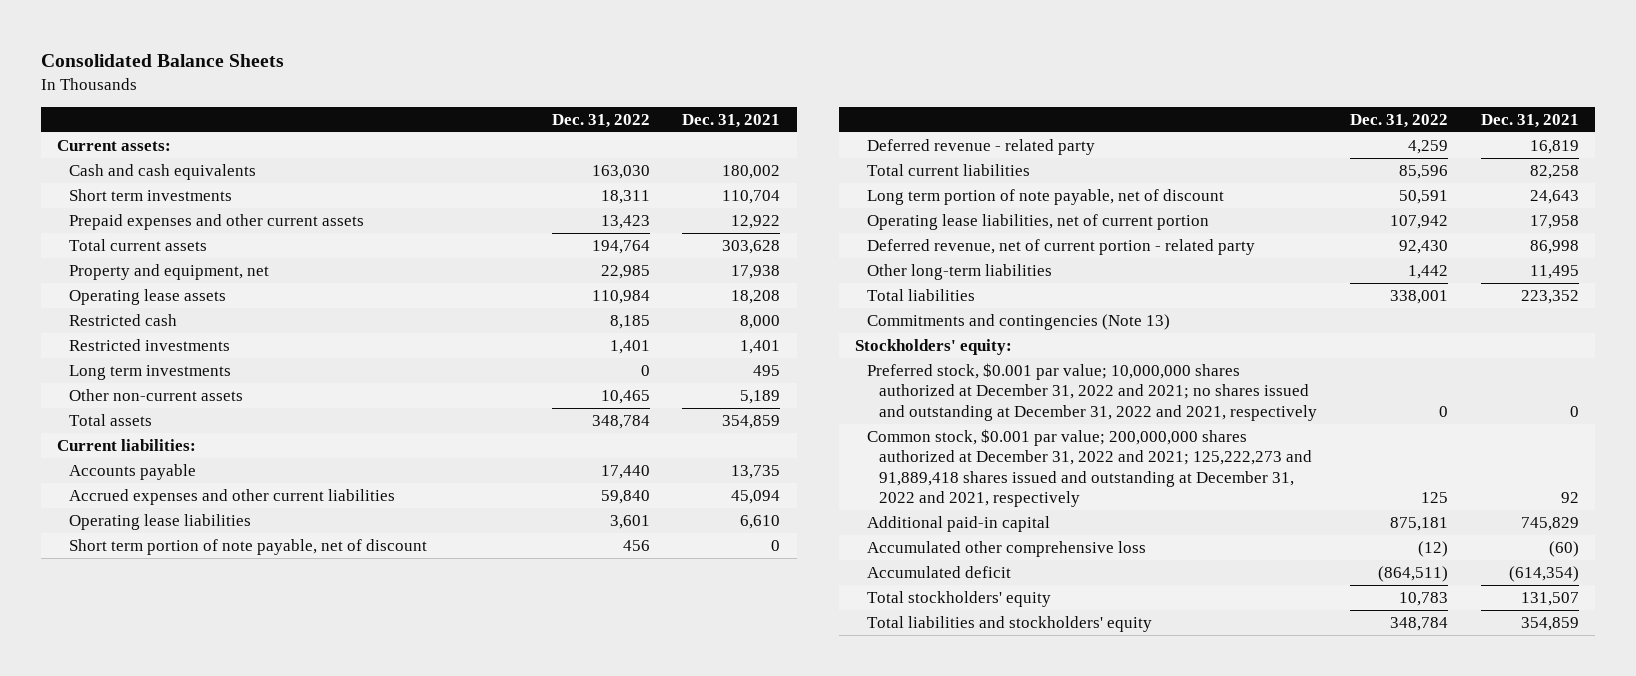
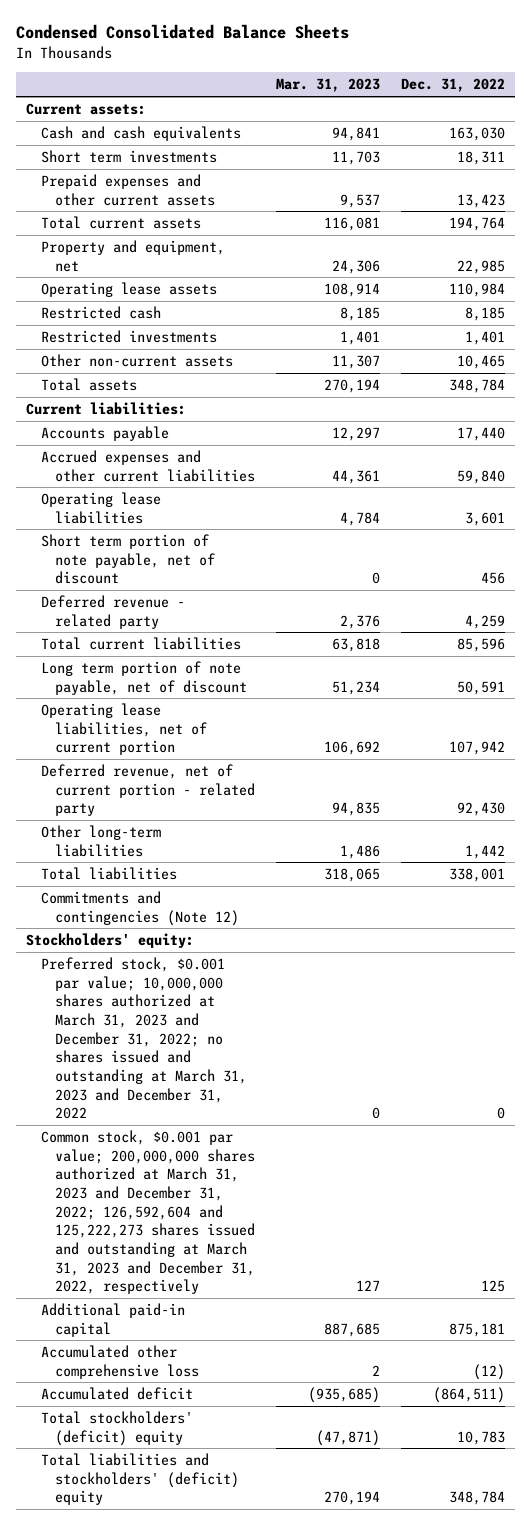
[40,54,284,68] Consolidated Balance Sheets -> [15,24,349,40] Condensed Consolidated Balance Sheets
[682,113,781,128] Dec. 31, 2021 -> none
none -> [275,78,380,93] Mar. 31, 2023
[68,364,231,380] Long term investments -> none
[867,313,1171,330] Commitments and contingencies (Note 13) -> [40,890,239,926] Commitments and contingencies (Note 12)
[867,362,1318,421] Preferred stock, $0.001 par value; 10,000,000 shares authorized at December 31, 2022 and 2021; no shares issued and outstanding at December 31, 2022 and 2021, respectively -> [40,956,247,1120] Preferred stock, $0.001 par value; 10,000,000 shares authorized at March 31, 2023 and December 31, 2022; no shares issued and outstanding at March 31, 2023 and December 31, 2022
[867,428,1313,508] Common stock, $0.001 par value; 200,000,000 shares authorized at December 31, 2022 and 2021; 125,222,273 and 91,889,418 shares issued and outstanding at December 31, 2022 and 2021, respectively -> [40,1129,255,1295] Common stock, $0.001 par value; 200,000,000 shares authorized at March 31, 2023 and December 31, 2022; 126,592,604 and 125,222,273 shares issued and outstanding at March 31, 2023 and December 31, 2022, respectively
[867,590,1052,607] Total stockholders' equity -> [40,1410,193,1446] Total stockholders' (deficit) equity
[867,615,1153,632] Total liabilities and stockholders' equity -> [40,1452,239,1506] Total liabilities and stockholders' (deficit) equity

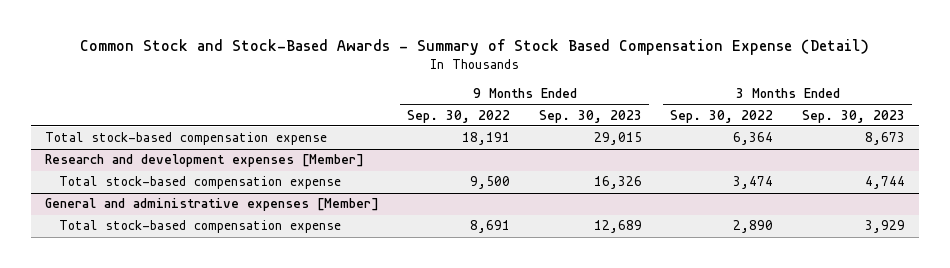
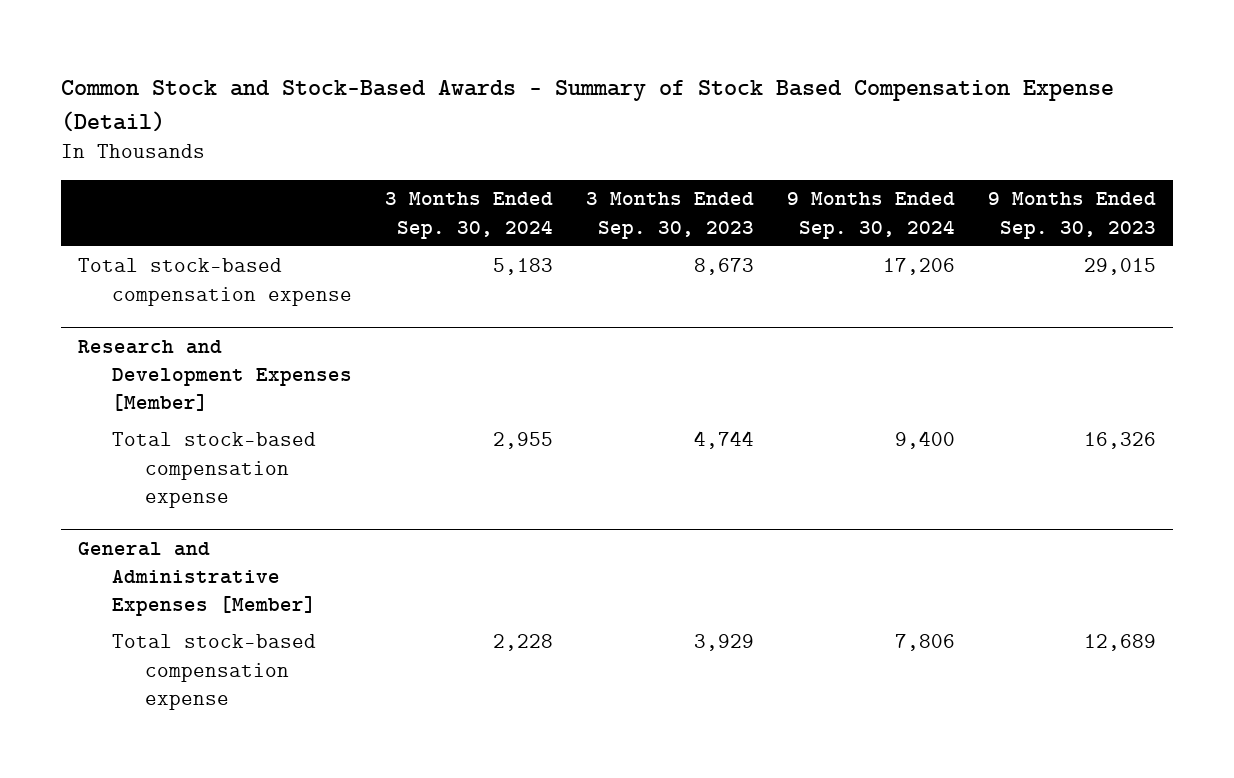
[407,109,511,123] Sep. 30, 2022 -> none
[670,109,774,123] Sep. 30, 2022 -> none
none -> [384,192,553,239] 3 Months Ended Sep. 30, 2024
none -> [787,192,956,239] 9 Months Ended Sep. 30, 2024
[44,154,364,168] Research and development expenses [Member] -> [78,339,352,411] Research and Development Expenses [Member]
[44,198,379,212] General and administrative expenses [Member] -> [78,541,316,616] General and Administrative Expenses [Member]

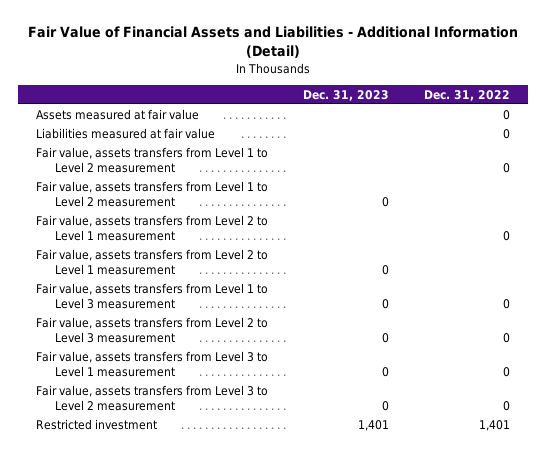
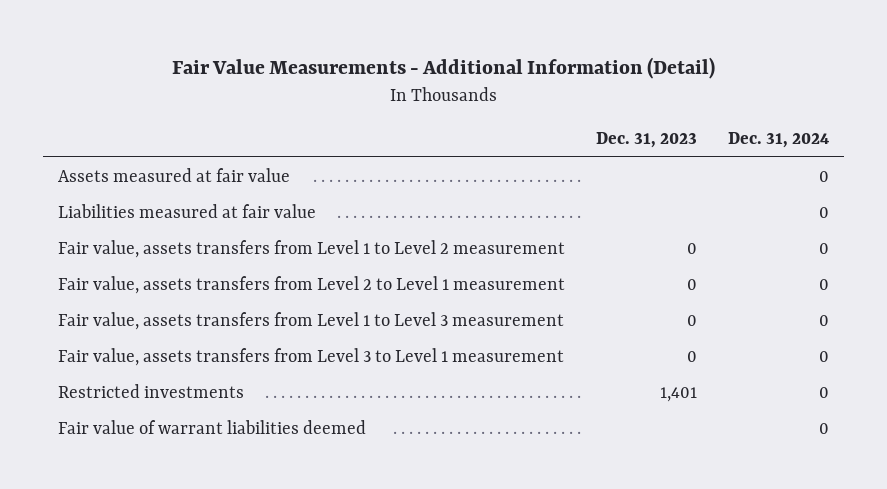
[28,26,519,59] Fair Value of Financial Assets and Liabilities - Additional Information (Detail) -> [171,56,715,79] Fair Value Measurements - Additional Information (Detail)
[424,89,511,101] Dec. 31, 2022 -> none
none -> [727,132,829,149] Dec. 31, 2024
[35,146,268,174] Fair value, assets transfers from Level 1 to Level 2 measurement -> none
[35,214,268,242] Fair value, assets transfers from Level 2 to Level 1 measurement -> none
[35,316,268,344] Fair value, assets transfers from Level 2 to Level 3 measurement -> none
[35,384,268,412] Fair value, assets transfers from Level 3 to Level 2 measurement -> none
[35,418,157,430] Restricted investment -> [58,383,245,398] Restricted investments
none -> [58,419,367,434] Fair value of warrant liabilities deemed

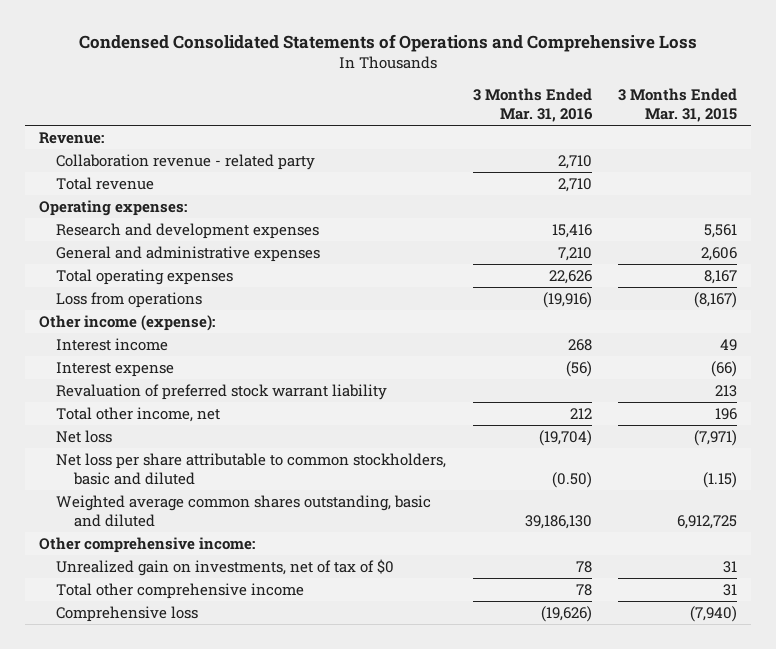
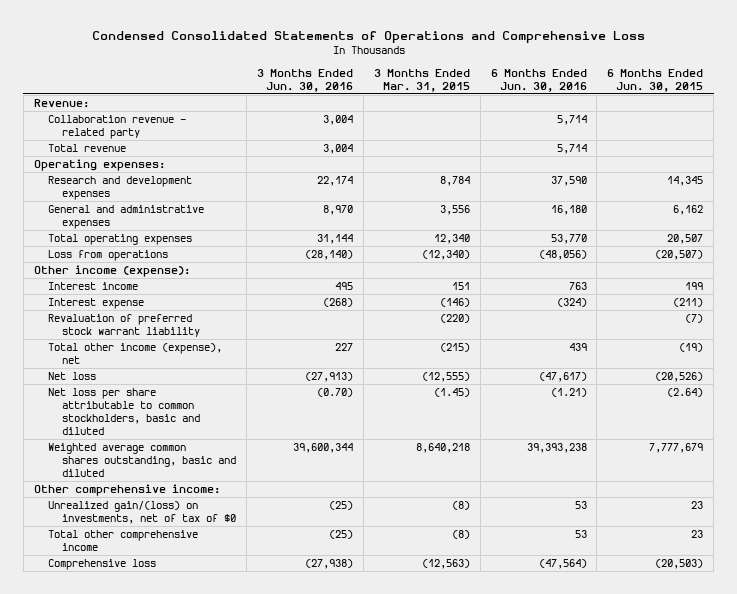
[472,87,593,123] 3 Months Ended Mar. 31, 2016 -> none
none -> [256,68,353,92] 3 Months Ended Jun. 30, 2016
none -> [490,68,587,92] 6 Months Ended Jun. 30, 2016
none -> [607,68,704,92] 6 Months Ended Jun. 30, 2015
[704,223,738,238] 5,561 -> [439,175,470,186] 8,784
[701,246,738,261] 2,606 -> [439,204,470,215] 3,556
[704,269,738,284] 8,167 -> [433,233,470,244] 12,340
[694,291,738,308] (8,167) -> [421,249,470,260] (12,340)
[720,338,738,351] 49 -> [451,281,470,290] 151
[711,360,738,377] (66) -> [439,297,470,307] (146)
[715,384,738,397] 213 -> [439,313,470,323] (220)
[56,406,221,422] Total other income, net -> [47,342,222,364] Total other income (expense), net
[715,407,738,420] 196 -> [439,342,470,352] (215)
[694,429,738,446] (7,971) -> [421,371,470,382] (12,555)
[703,472,738,489] (1.15) -> [433,387,470,397] (1.45)
[677,515,738,530] 6,912,725 -> [415,442,470,453] 8,640,218
[56,558,395,576] Unrealized gain on investments, net of tax of $0 -> [47,500,236,524] Unrealized gain/(loss) on investments, net of tax of $0
[723,560,738,573] 31 -> [451,500,470,510] (8)
[723,583,738,596] 31 -> [451,529,470,539] (8)
[690,605,738,622] (7,940) -> [421,558,470,569] (12,563)

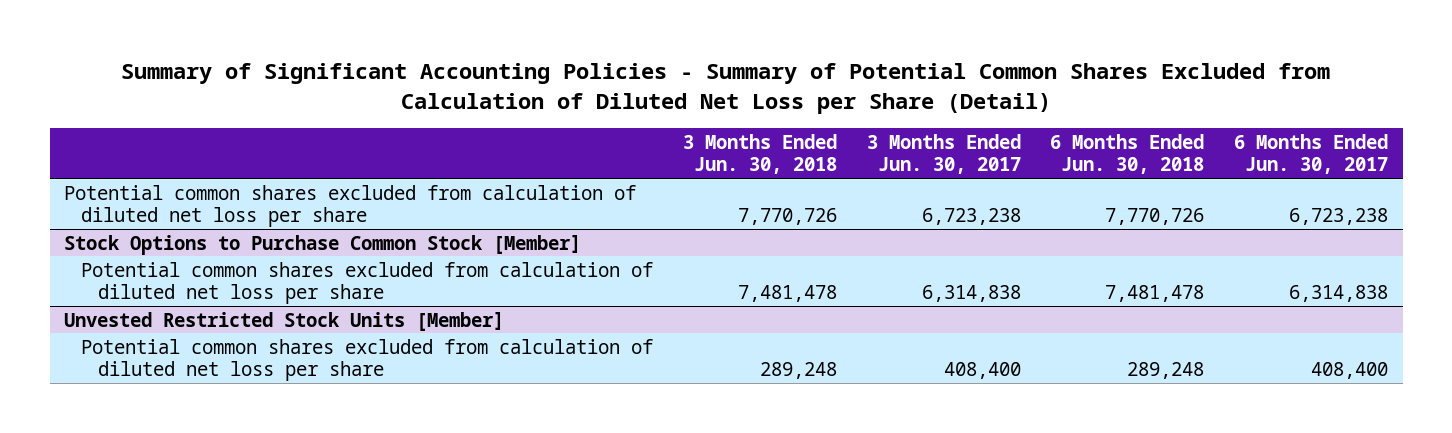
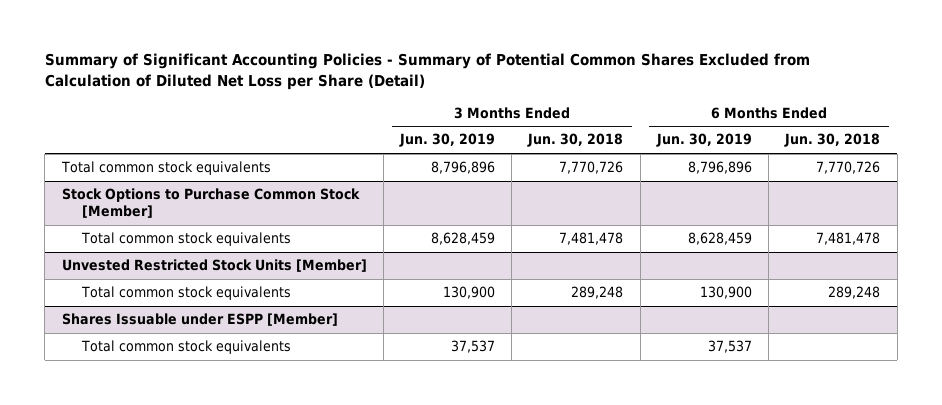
[866,133,1021,175] 3 Months Ended Jun. 30, 2017 -> none
[1233,133,1388,175] 6 Months Ended Jun. 30, 2017 -> none
none -> [399,133,496,148] Jun. 30, 2019
none -> [655,133,752,148] Jun. 30, 2019
[64,184,637,228] Potential common shares excluded from calculation of diluted net loss per share -> [60,161,271,176] Total common stock equivalents
[81,261,654,305] Potential common shares excluded from calculation of diluted net loss per share -> [80,232,291,247] Total common stock equivalents
[81,338,654,382] Potential common shares excluded from calculation of diluted net loss per share -> [80,286,291,301] Total common stock equivalents
none -> [61,313,338,327] Shares Issuable under ESPP [Member]
none -> [80,340,291,355] Total common stock equivalents

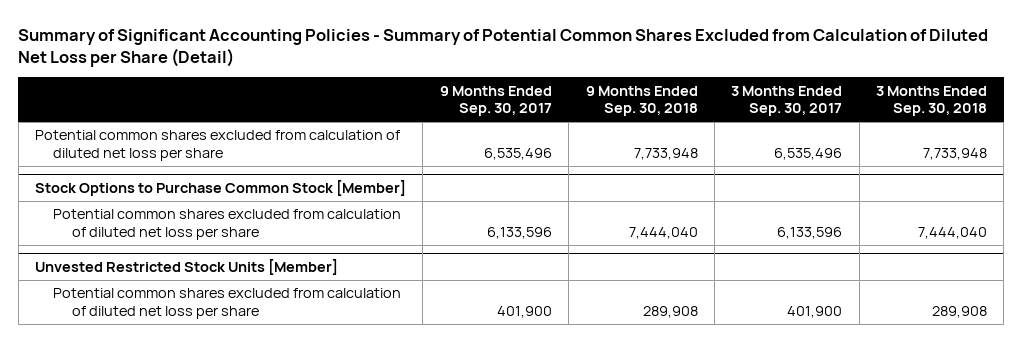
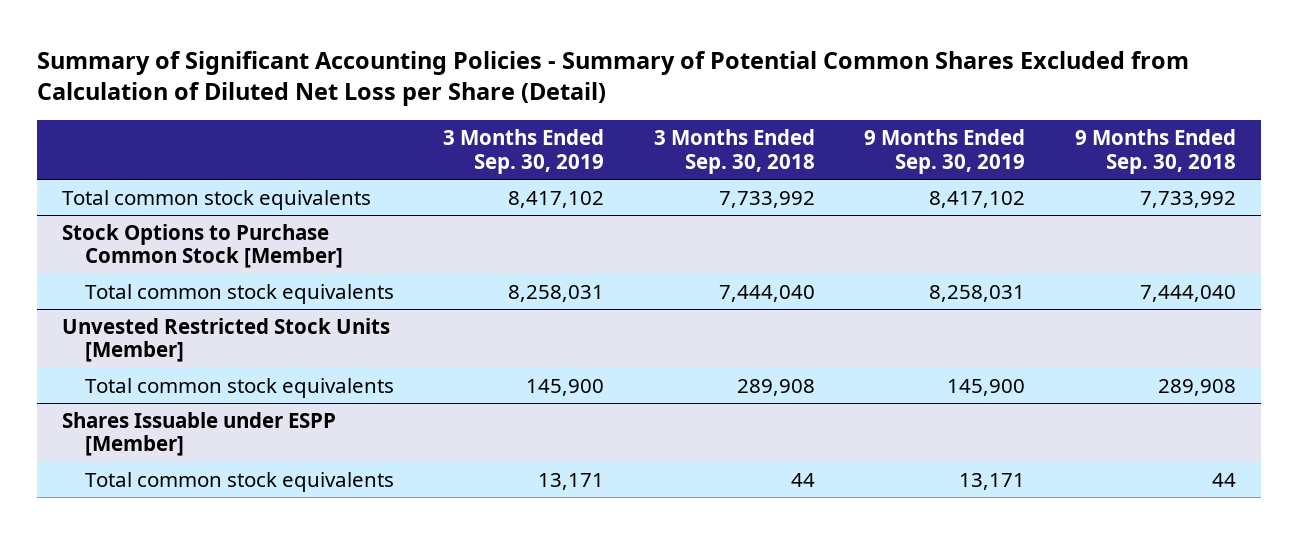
[439,85,552,117] 9 Months Ended Sep. 30, 2017 -> none
[731,85,843,117] 3 Months Ended Sep. 30, 2017 -> none
none -> [443,129,605,174] 3 Months Ended Sep. 30, 2019
none -> [864,129,1026,174] 9 Months Ended Sep. 30, 2019
[35,130,401,161] Potential common shares excluded from calculation of diluted net loss per share -> none
none -> [62,189,372,210] Total common stock equivalents
[53,209,402,240] Potential common shares excluded from calculation of diluted net loss per share -> [84,283,394,304] Total common stock equivalents
[53,288,402,319] Potential common shares excluded from calculation of diluted net loss per share -> [84,377,394,398] Total common stock equivalents
none -> [62,411,337,457] Shares Issuable under ESPP [Member]
none -> [84,471,394,492] Total common stock equivalents

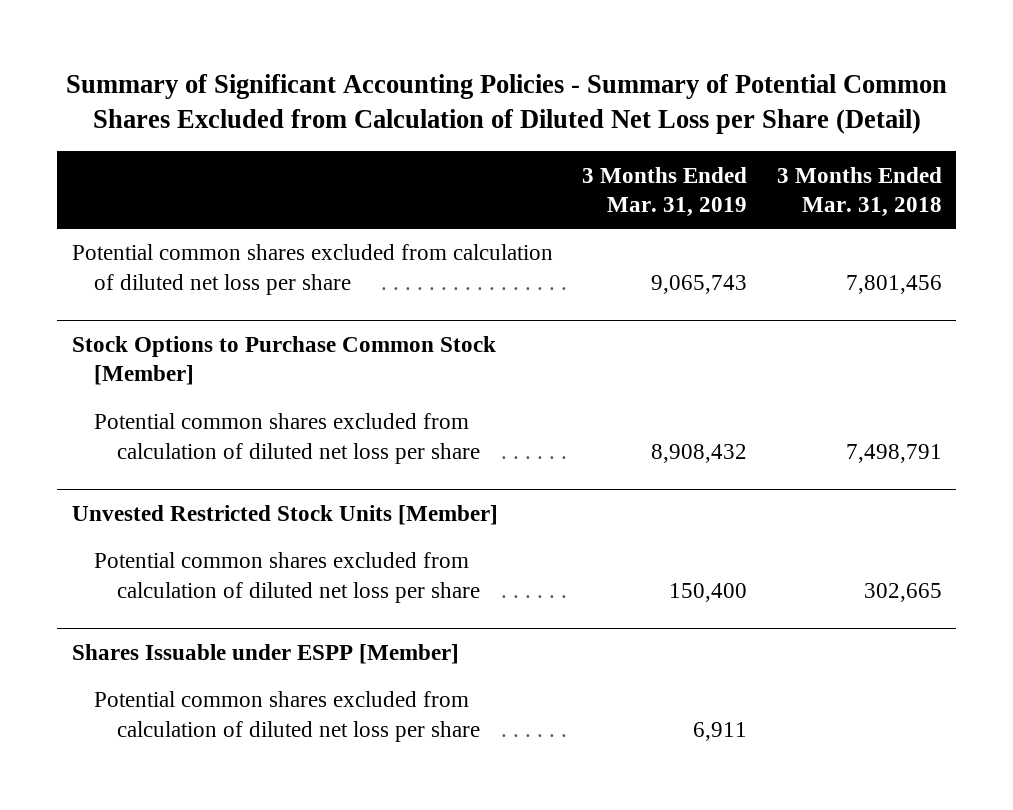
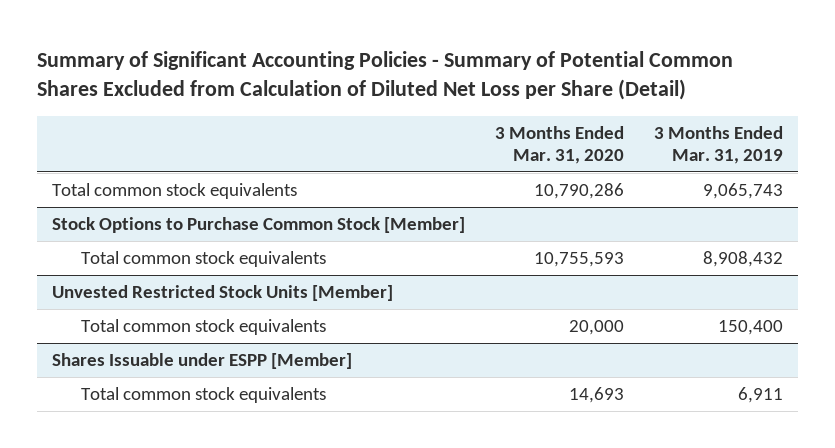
[776,166,942,217] 3 Months Ended Mar. 31, 2018 -> none
none -> [494,125,624,165] 3 Months Ended Mar. 31, 2020
[71,244,553,295] Potential common shares excluded from calculation of diluted net loss per share -> [51,183,297,200] Total common stock equivalents
[94,413,480,464] Potential common shares excluded from calculation of diluted net loss per share -> [81,251,327,268] Total common stock equivalents
[94,552,480,603] Potential common shares excluded from calculation of diluted net loss per share -> [81,319,327,336] Total common stock equivalents
[94,691,480,742] Potential common shares excluded from calculation of diluted net loss per share -> [81,387,327,404] Total common stock equivalents

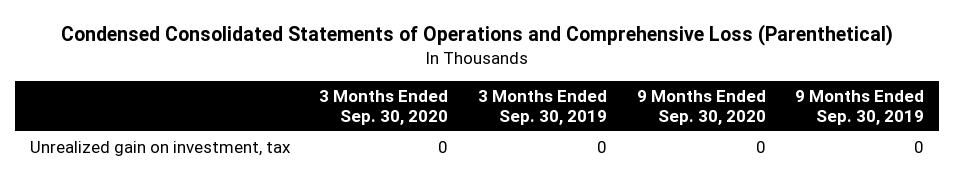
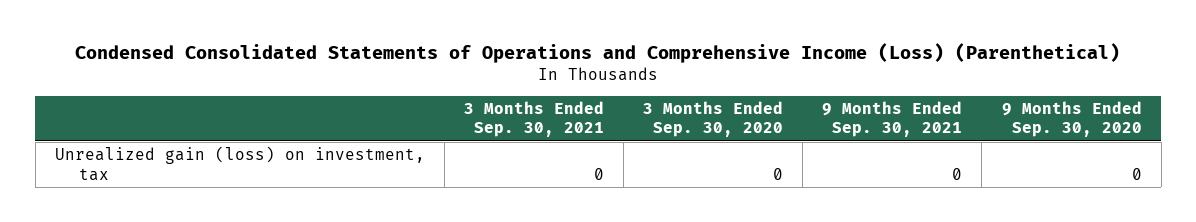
[61,24,894,47] Condensed Consolidated Statements of Operations and Comprehensive Loss (Parenthetical) -> [75,43,1121,64] Condensed Consolidated Statements of Operations and Comprehensive Income (Loss) (Parenthetical)
[478,90,608,126] 3 Months Ended Sep. 30, 2019 -> none
[795,90,925,126] 9 Months Ended Sep. 30, 2019 -> none
none -> [464,101,605,138] 3 Months Ended Sep. 30, 2021
none -> [822,101,963,138] 9 Months Ended Sep. 30, 2021
[29,140,291,156] Unrealized gain on investment, tax -> [54,146,425,181] Unrealized gain (loss) on investment, tax

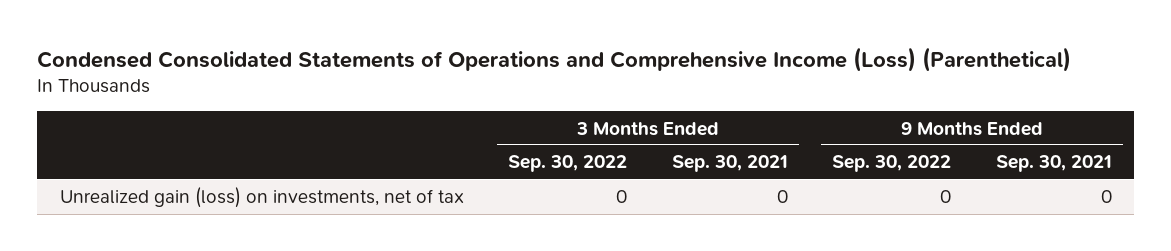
[643,101,784,138] 3 Months Ended Sep. 30, 2020 -> none
[1001,101,1142,138] 9 Months Ended Sep. 30, 2020 -> none
none -> [508,155,628,173] Sep. 30, 2022
none -> [832,155,952,173] Sep. 30, 2022
[54,146,425,181] Unrealized gain (loss) on investment, tax -> [59,187,464,209] Unrealized gain (loss) on investments, net of tax

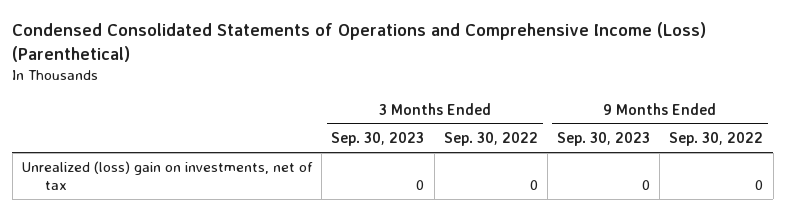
[671,155,788,173] Sep. 30, 2021 -> none
[995,155,1112,173] Sep. 30, 2021 -> none
none -> [331,132,425,147] Sep. 30, 2023
none -> [557,132,651,147] Sep. 30, 2023
[59,187,464,209] Unrealized gain (loss) on investments, net of tax -> [22,161,314,191] Unrealized (loss) gain on investments, net of tax

